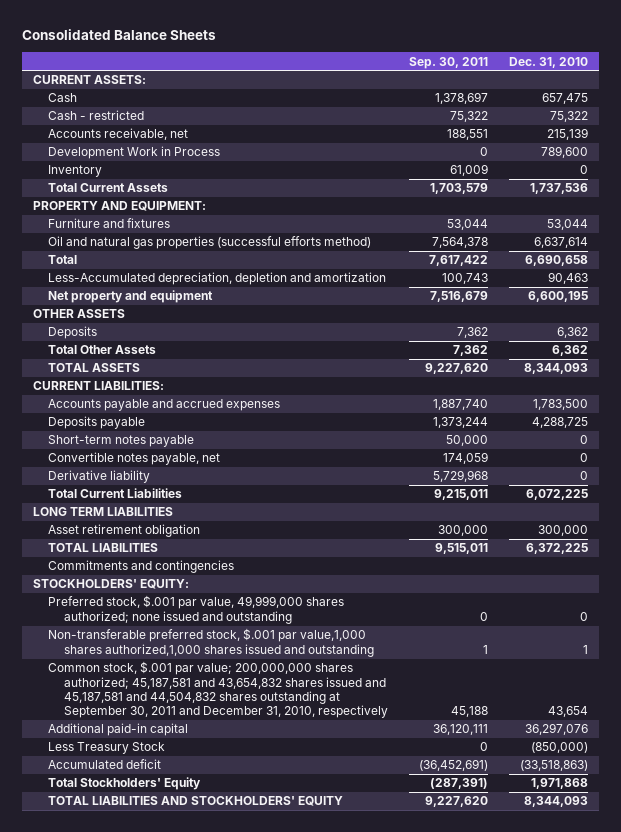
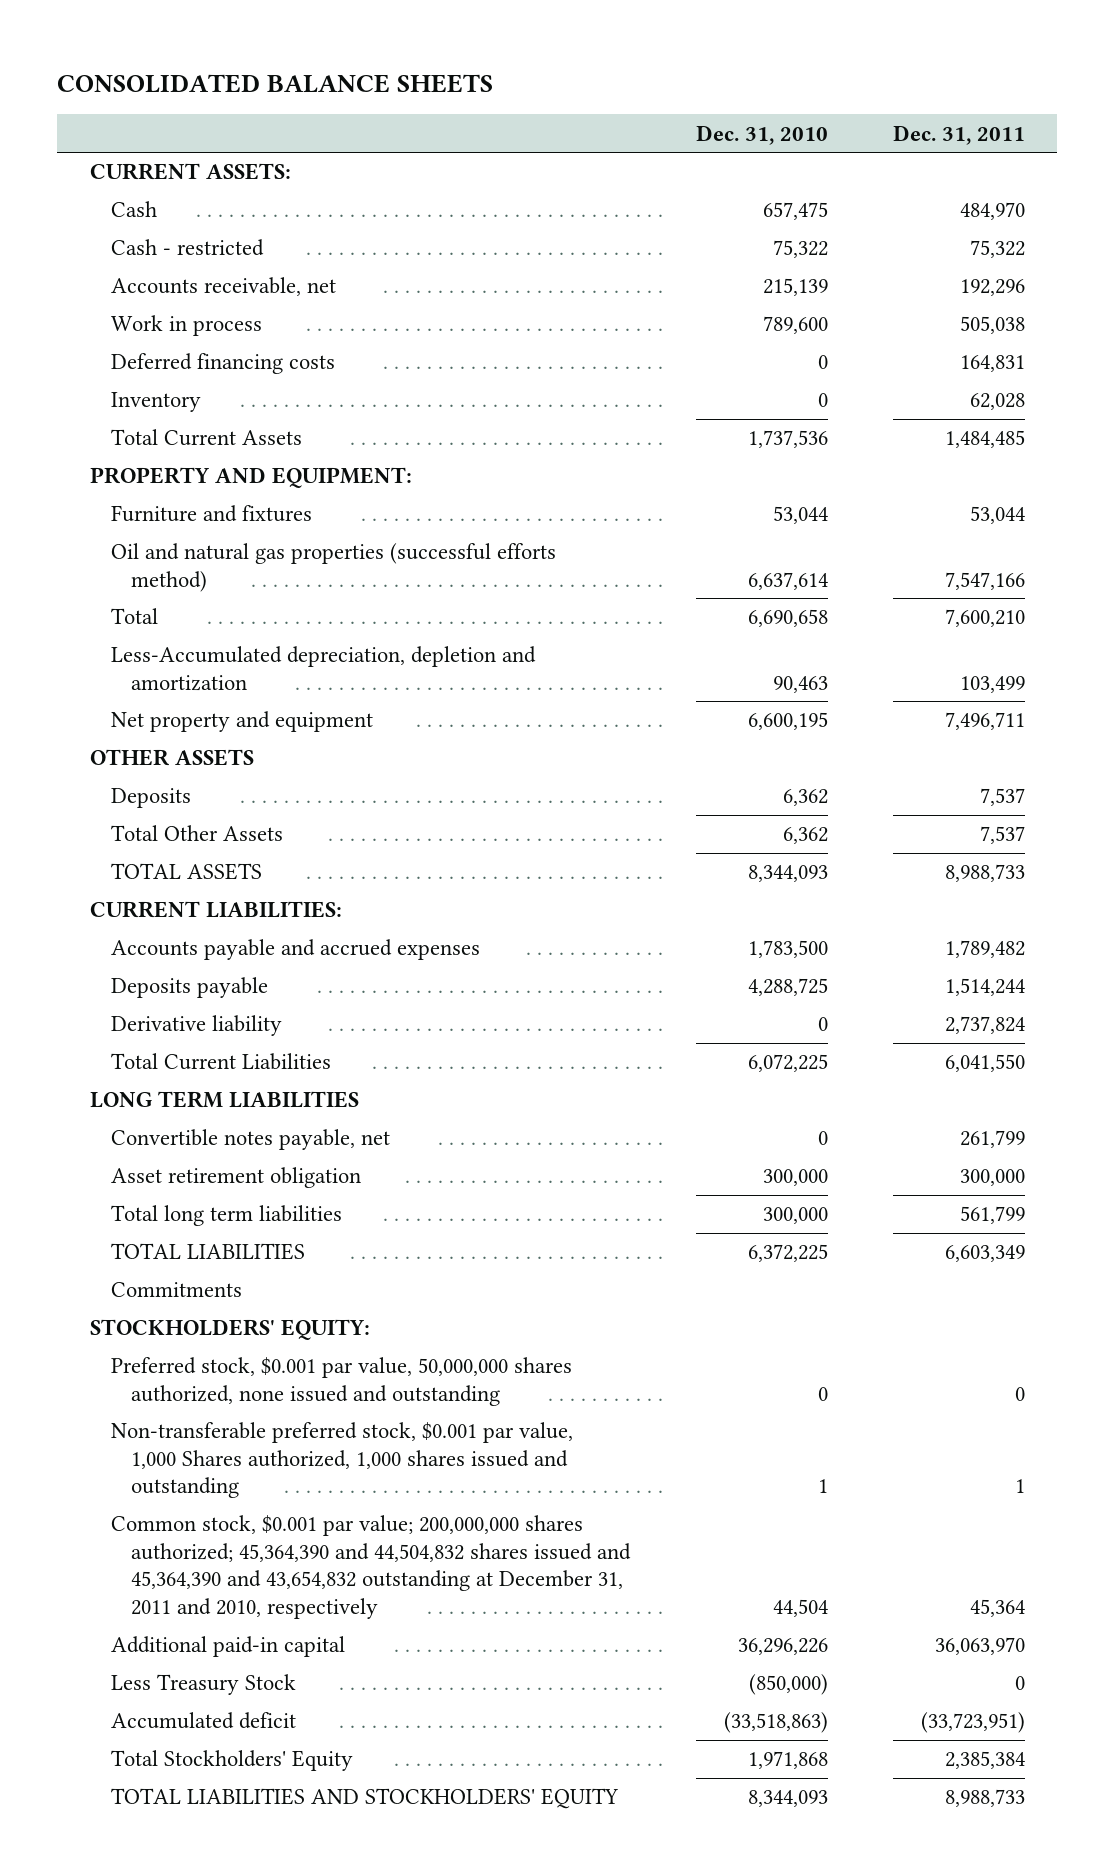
[22,29,217,41] Consolidated Balance Sheets -> [57,73,494,93] CONSOLIDATED BALANCE SHEETS
[409,56,489,69] Sep. 30, 2011 -> none
none -> [892,124,1025,145] Dec. 31, 2011
[48,146,221,160] Development Work in Process -> [110,315,262,337] Work in process
none -> [110,353,335,375] Deferred financing costs
[48,435,195,448] Short-term notes payable -> none
[48,452,221,466] Convertible notes payable, net -> [110,1129,390,1151] Convertible notes payable, net
none -> [110,1205,342,1227] Total long term liabilities
[48,560,235,574] Commitments and contingencies -> [110,1282,242,1298] Commitments
[48,595,345,624] Preferred stock, $.001 par value, 49,999,000 shares authorized; none issued and outstanding -> [110,1357,572,1406] Preferred stock, $0.001 par value, 50,000,000 shares authorized, none issued and outstanding
[48,628,375,657] Non-transferable preferred stock, $.001 par value,1,000 shares authorized,1,000 shares issued and outstanding -> [110,1422,573,1499] Non-transferable preferred stock, $0.001 par value, 1,000 Shares authorized, 1,000 shares issued and outstanding
[48,661,389,719] Common stock, $.001 par value; 200,000,000 shares authorized; 45,187,581 and 43,654,832 shares issued and 45,187,581 and 44,504,832 shares outstanding at September 30, 2011 and December 31, 2010, respectively -> [110,1515,632,1620] Common stock, $0.001 par value; 200,000,000 shares authorized; 45,364,390 and 44,504,832 shares issued and 45,364,390 and 43,654,832 outstanding at December 31, 2011 and 2010, respectively
[548,706,589,718] 43,654 -> [772,1599,828,1618] 44,504
[525,723,589,736] 36,297,076 -> [737,1638,828,1656] 36,296,226

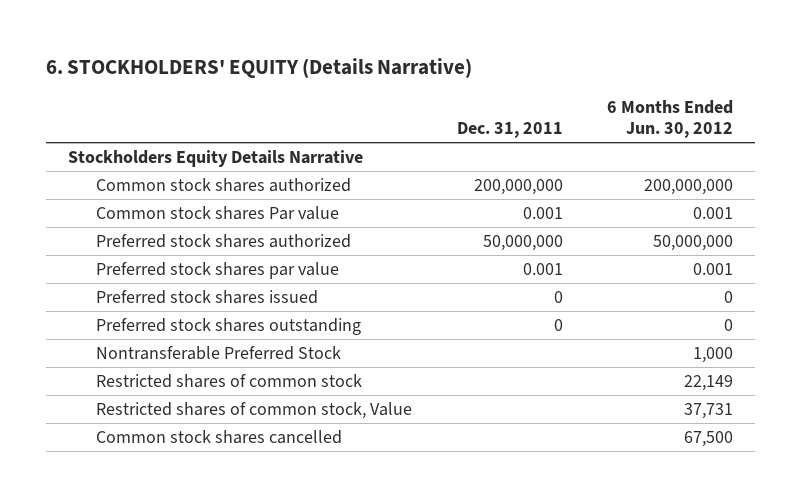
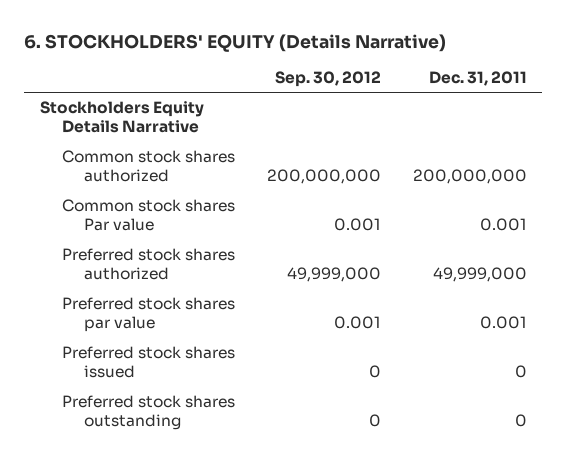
[607,99,734,139] 6 Months Ended Jun. 30, 2012 -> none
none -> [274,71,381,88] Sep. 30, 2012
[482,235,563,252] 50,000,000 -> [432,267,527,283] 49,999,000
[96,346,342,361] Nontransferable Preferred Stock -> none
[96,374,363,389] Restricted shares of common stock -> none
[96,402,413,420] Restricted shares of common stock, Value -> none
[96,430,343,445] Common stock shares cancelled -> none

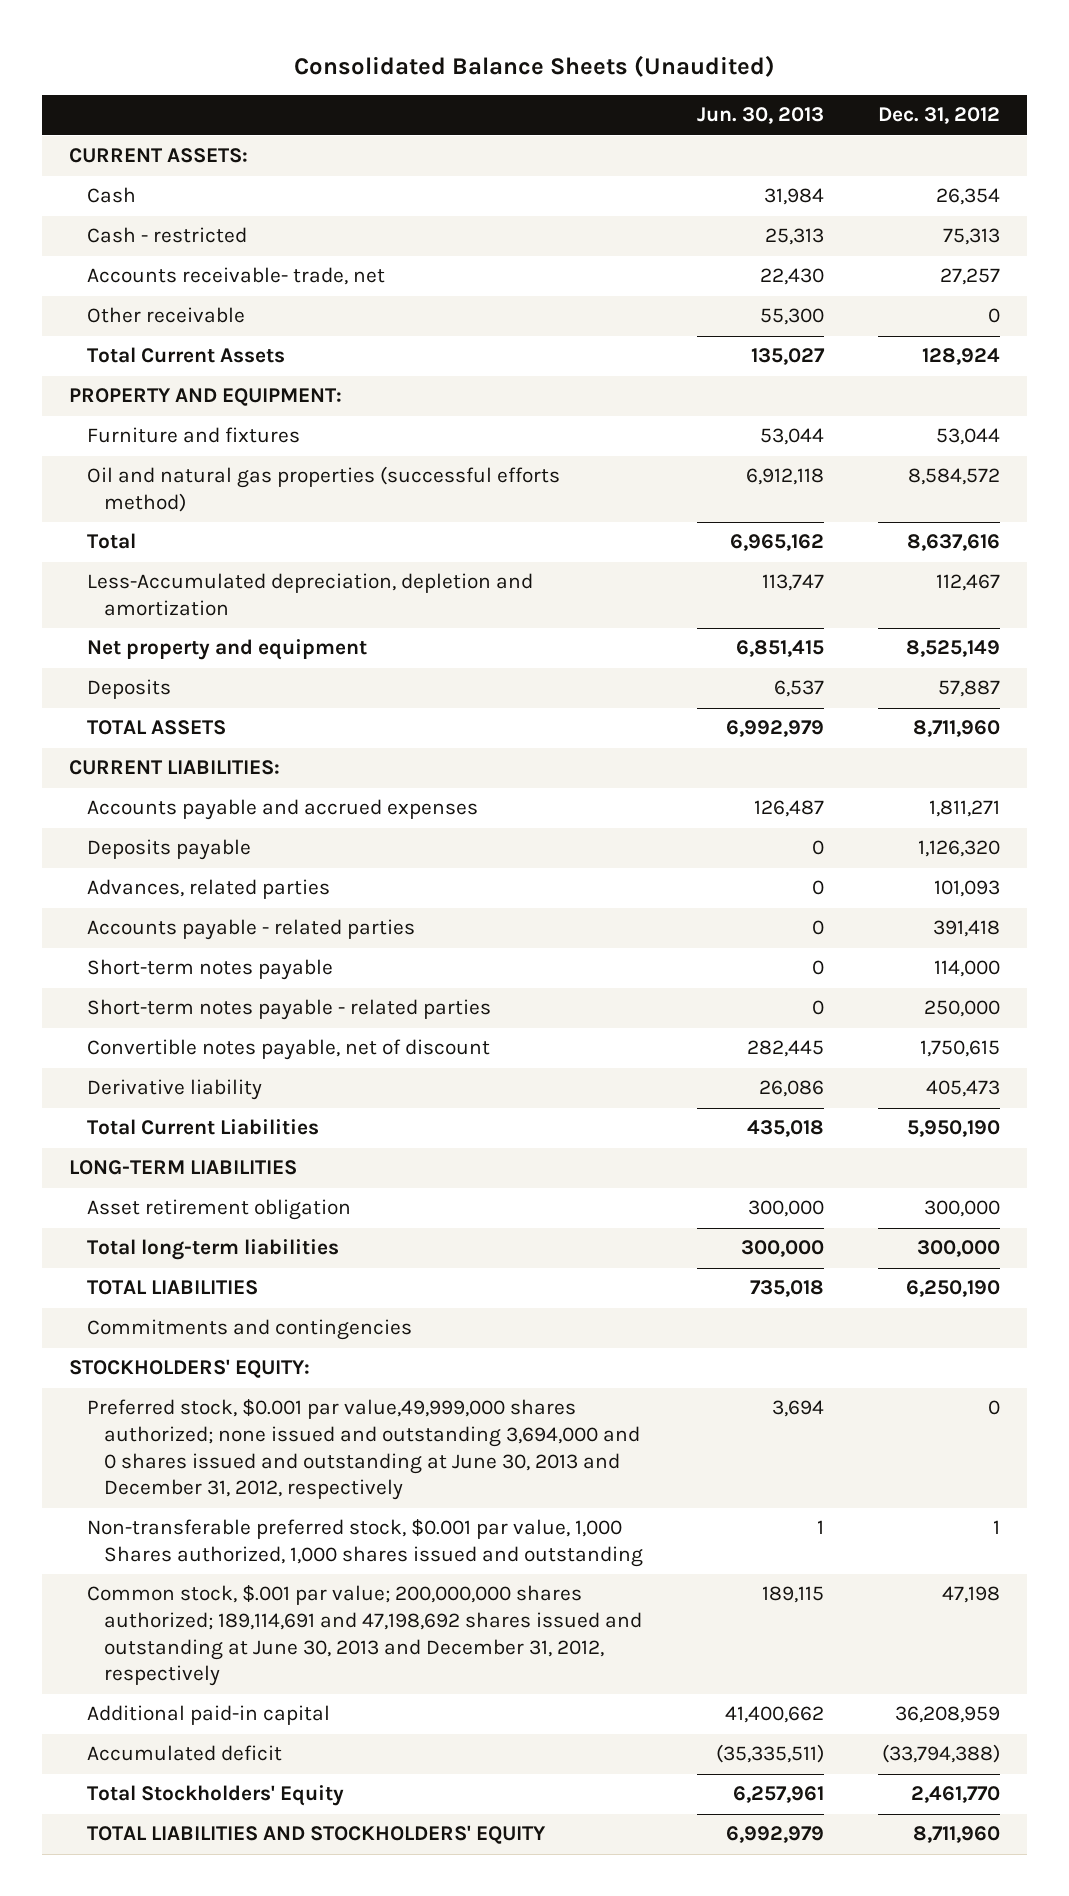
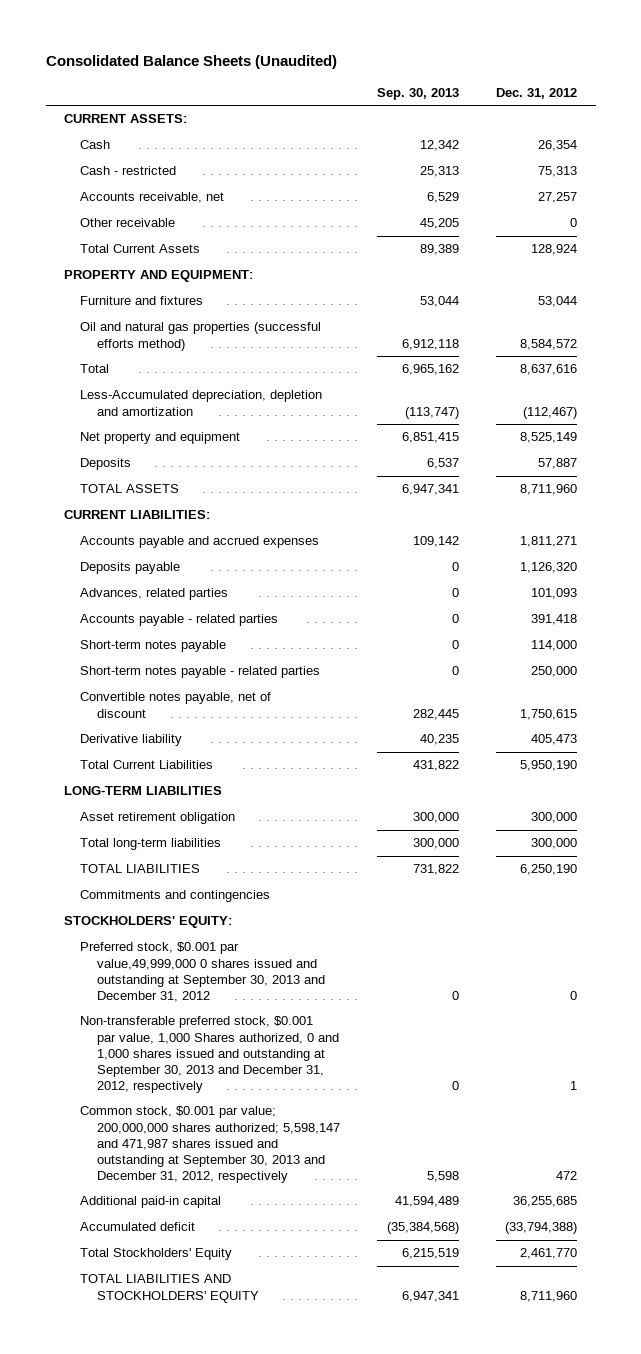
[697,107,825,125] Jun. 30, 2013 -> none
none -> [377,87,460,100] Sep. 30, 2013
[86,267,385,286] Accounts receivable- trade, net -> [80,192,225,204] Accounts receivable, net
[936,574,1001,592] 112,467 -> [523,406,578,419] (112,467)
[86,1399,640,1501] Preferred stock, $0.001 par value,49,999,000 shares authorized; none issued and outstanding 3,694,000 and 0 shares issued and outstanding at June 30, 2013 and December 31, 2012, respectively -> [80,942,325,1002] Preferred stock, $0.001 par value,49,999,000 0 shares issued and outstanding at September 30, 2013 and December 31, 2012
[86,1519,643,1568] Non-transferable preferred stock, $0.001 par value, 1,000 Shares authorized, 1,000 shares issued and outstanding -> [80,1016,339,1093] Non-transferable preferred stock, $0.001 par value, 1,000 Shares authorized, 0 and 1,000 shares issued and outstanding at September 30, 2013 and December 31, 2012, respectively
[86,1585,642,1687] Common stock, $.001 par value; 200,000,000 shares authorized; 189,114,691 and 47,198,692 shares issued and outstanding at June 30, 2013 and December 31, 2012, respectively -> [80,1106,340,1183] Common stock, $0.001 par value; 200,000,000 shares authorized; 5,598,147 and 471,987 shares issued and outstanding at September 30, 2013 and December 31, 2012, respectively
[942,1586,1001,1604] 47,198 -> [556,1170,578,1180] 472
[895,1706,1001,1724] 36,208,959 -> [513,1196,578,1208] 36,255,685

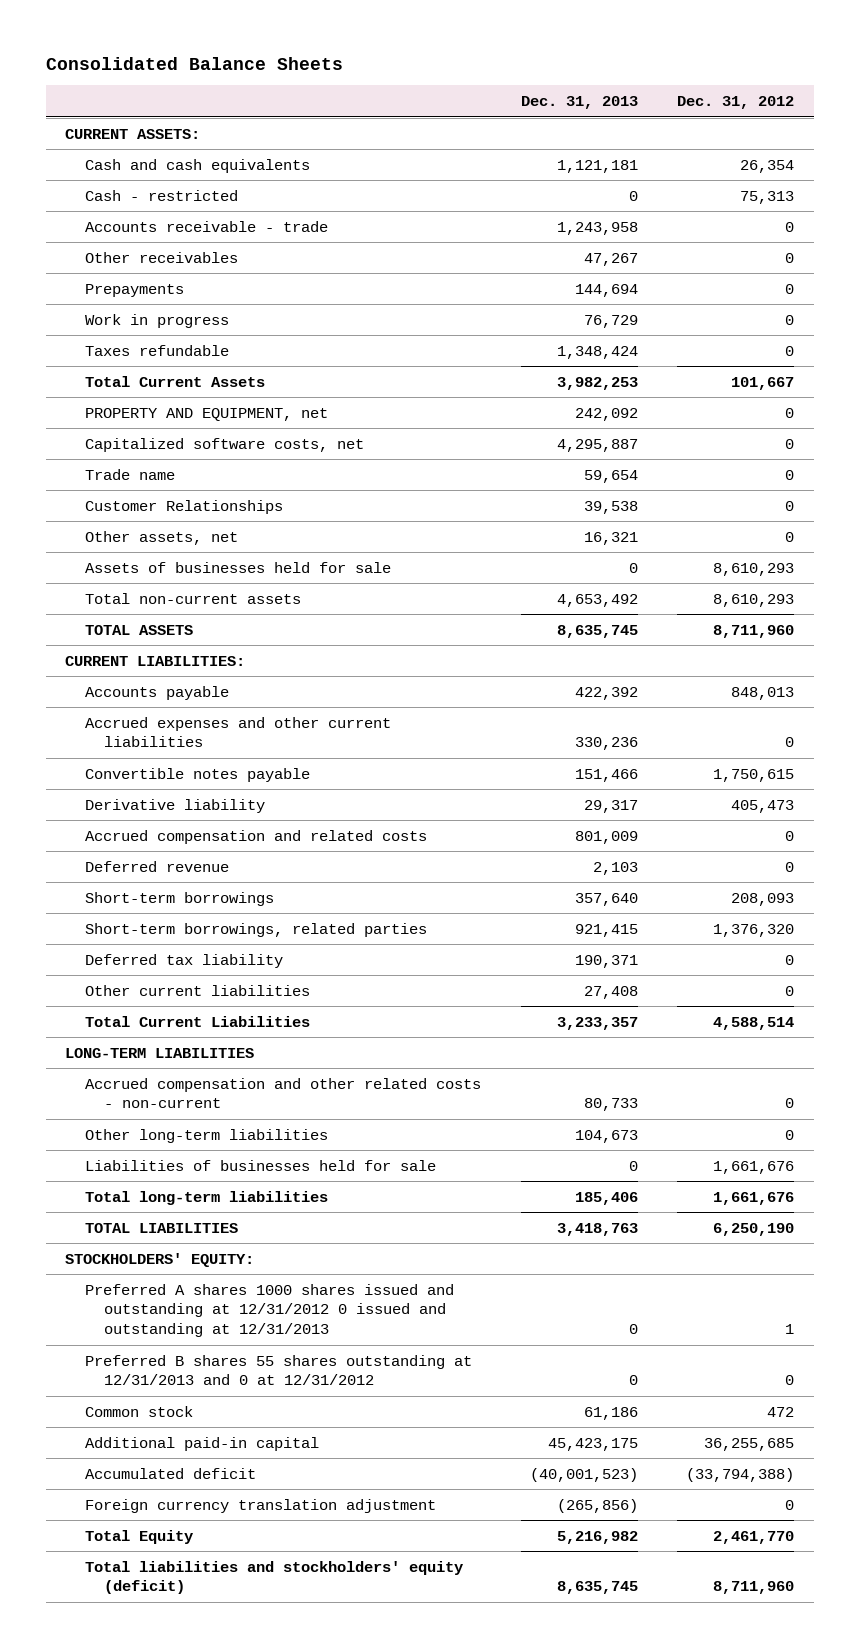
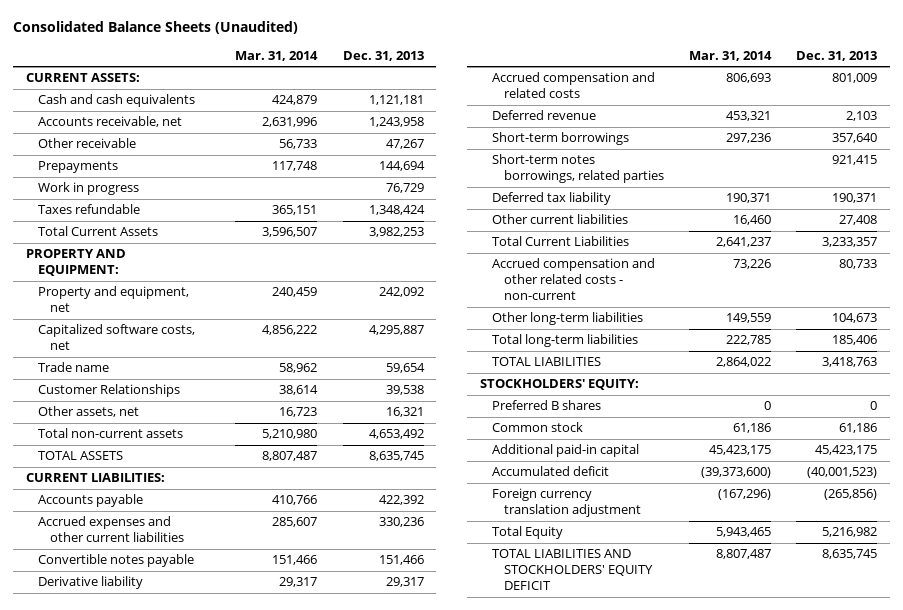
[45,56,343,70] Consolidated Balance Sheets -> [13,21,299,35] Consolidated Balance Sheets (Unaudited)
[677,96,795,110] Dec. 31, 2012 -> none
none -> [235,50,319,61] Mar. 31, 2014
[84,189,238,201] Cash - restricted -> none
[84,220,328,232] Accounts receivable - trade -> [37,116,182,128] Accounts receivable, net
[84,251,238,263] Other receivables -> [37,138,136,149] Other receivable
none -> [25,249,126,277] PROPERTY AND EQUIPMENT:
[84,407,328,421] PROPERTY AND EQUIPMENT, net -> [37,286,189,313] Property and equipment, net
[84,561,391,573] Assets of businesses held for sale -> none
[84,922,427,937] Short-term borrowings, related parties -> [491,154,664,184] Short-term notes borrowings, related parties
[65,1047,255,1058] LONG-TERM LIABILITIES -> none
[84,1159,436,1171] Liabilities of businesses held for sale -> none
[84,1354,472,1386] Preferred B shares 55 shares outstanding at 12/31/2013 and 0 at 12/31/2012 -> none
[84,1283,454,1338] Preferred A shares 1000 shares issued and outstanding at 12/31/2012 0 issued and outstanding at 12/31/2013 -> [491,400,601,411] Preferred B shares
[84,1560,463,1595] Total liabilities and stockholders' equity (deficit) -> [491,549,653,591] TOTAL LIABILITIES AND STOCKHOLDERS' EQUITY DEFICIT

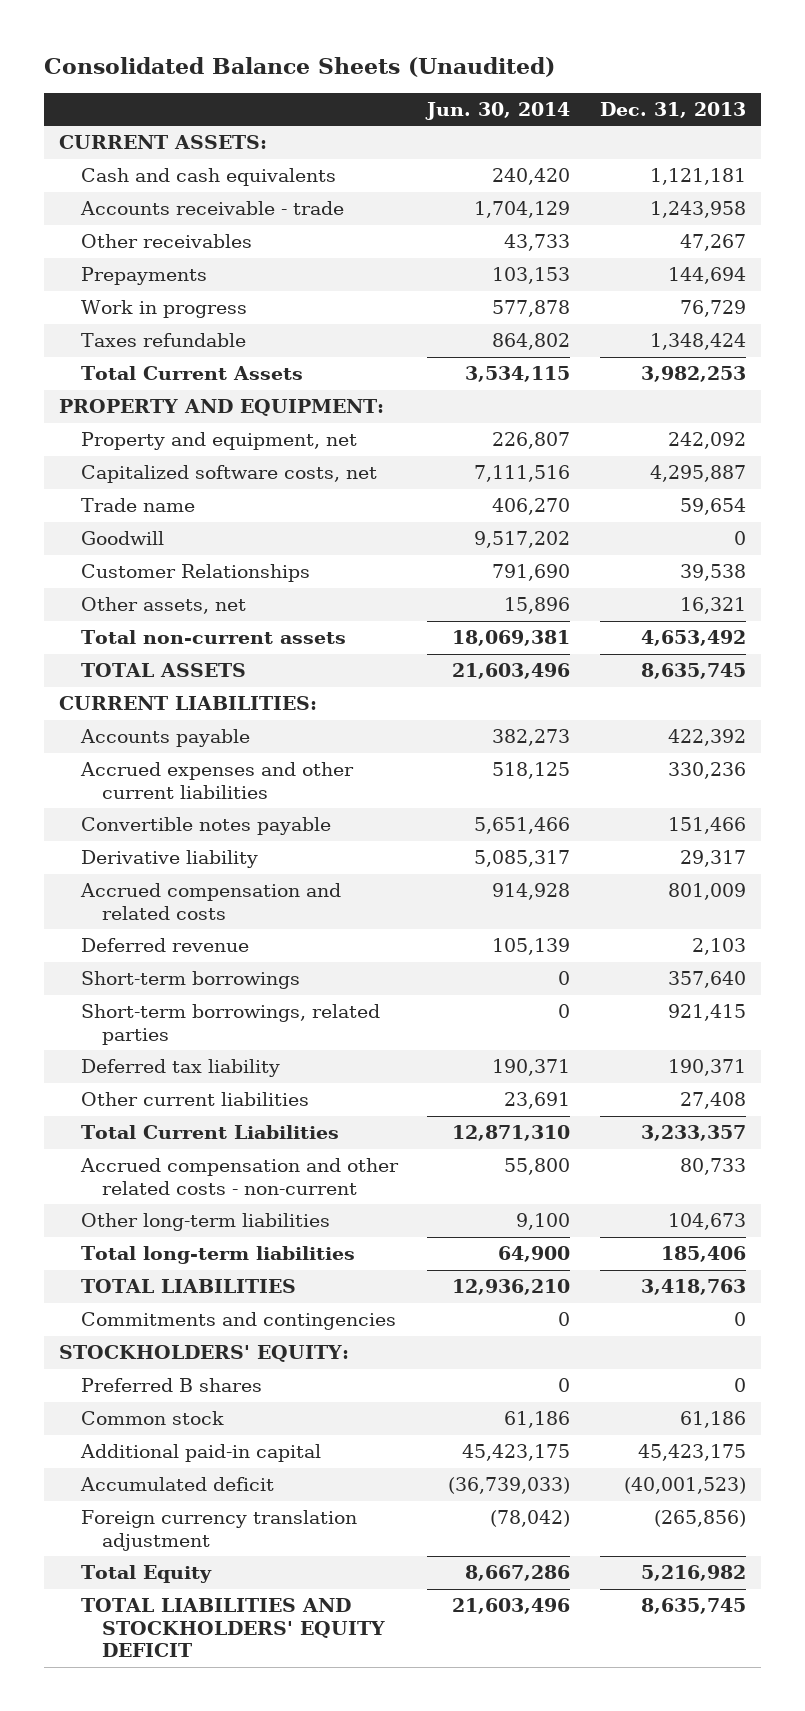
[235,50,319,61] Mar. 31, 2014 -> none
none -> [425,101,571,120] Jun. 30, 2014
[37,116,182,128] Accounts receivable, net -> [79,201,344,216] Accounts receivable - trade
[37,138,136,149] Other receivable -> [80,234,252,249] Other receivables
none -> [80,531,164,546] Goodwill
[491,154,664,184] Short-term notes borrowings, related parties -> [80,1004,380,1045] Short-term borrowings, related parties
none -> [80,1312,396,1331] Commitments and contingencies

